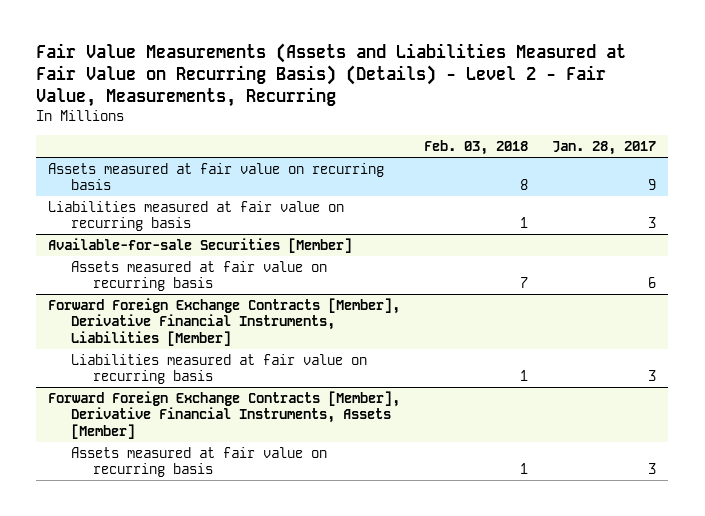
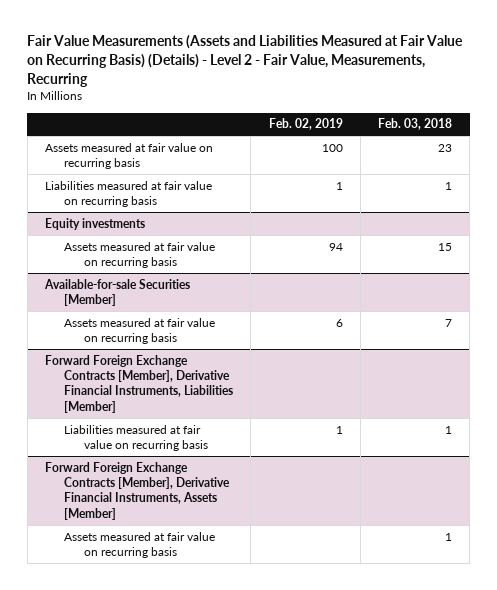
[552,141,657,156] Jan. 28, 2017 -> none
none -> [268,118,343,131] Feb. 02, 2019
[520,179,529,191] 8 -> [437,143,452,152] 23
none -> [44,217,145,230] Equity investments
none -> [64,241,216,269] Assets measured at fair value on recurring basis

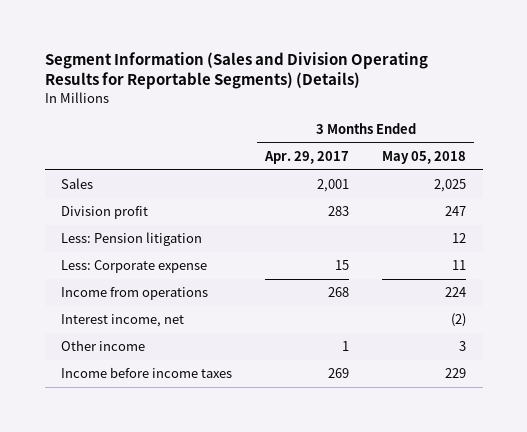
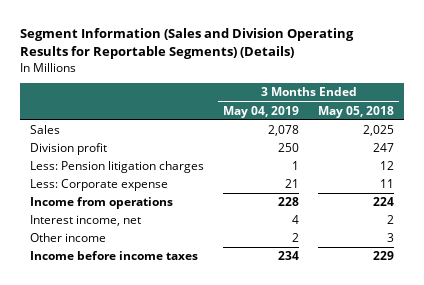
[264,150,350,164] Apr. 29, 2017 -> none
none -> [223,105,300,118] May 04, 2019
[61,232,203,247] Less: Pension litigation -> [29,161,204,174] Less: Pension litigation charges
[451,313,467,328] (2) -> [387,215,395,225] 2

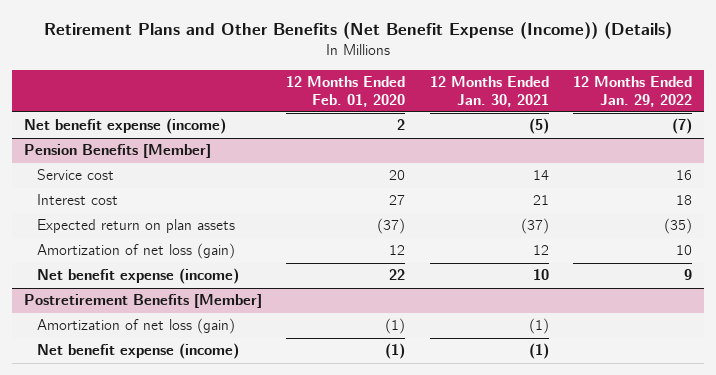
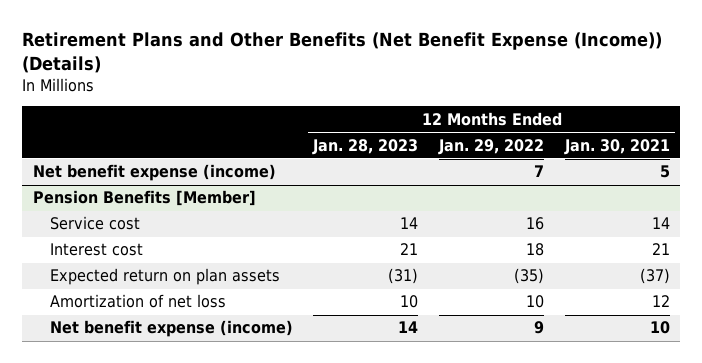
[286,76,406,107] 12 Months Ended Feb. 01, 2020 -> none
none -> [312,138,419,155] Jan. 28, 2023
[528,118,549,135] (5) -> [659,165,670,179] 5
[671,118,692,135] (7) -> [534,165,545,178] 7
[37,243,236,260] Amortization of net loss (gain) -> [49,294,226,309] Amortization of net loss
[24,294,263,309] Postretirement Benefits [Member] -> none
[37,318,236,335] Amortization of net loss (gain) -> none
[37,343,240,360] Net benefit expense (income) -> none

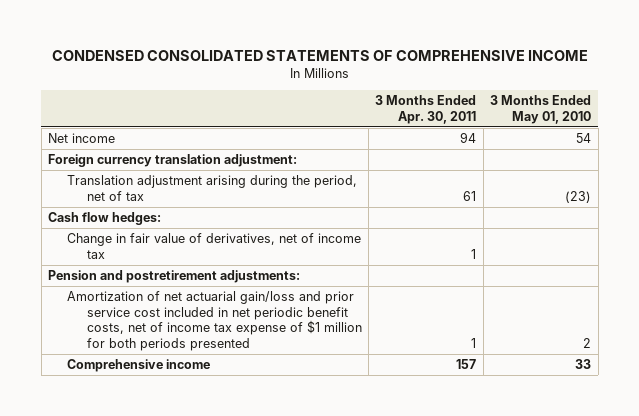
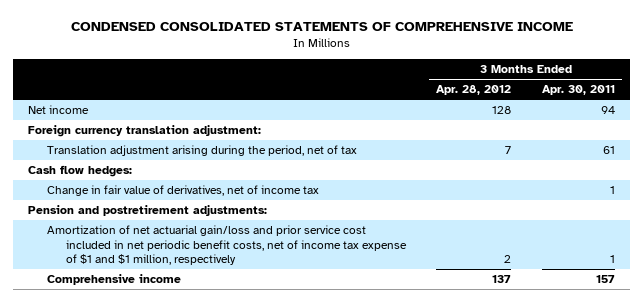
[490,95,592,124] 3 Months Ended May 01, 2010 -> none
none -> [436,85,512,96] Apr. 28, 2012
[67,291,362,351] Amortization of net actuarial gain/loss and prior service cost included in net periodic benefit costs, net of income tax expense of $1 million for both periods presented -> [47,225,407,266] Amortization of net actuarial gain/loss and prior service cost included in net periodic benefit costs, net of income tax expense of $1 and $1 million, respectively

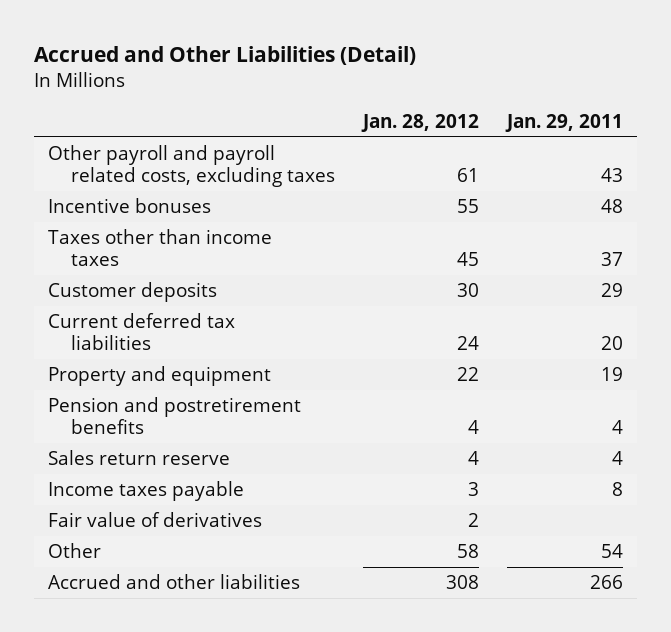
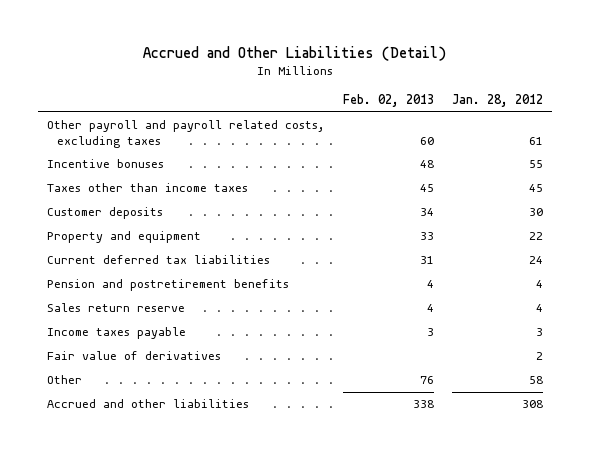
[505,113,624,132] Jan. 29, 2011 -> none
none -> [343,94,435,108] Feb. 02, 2013
[47,313,235,351] Current deferred tax liabilities -> [47,255,271,265] Current deferred tax liabilities

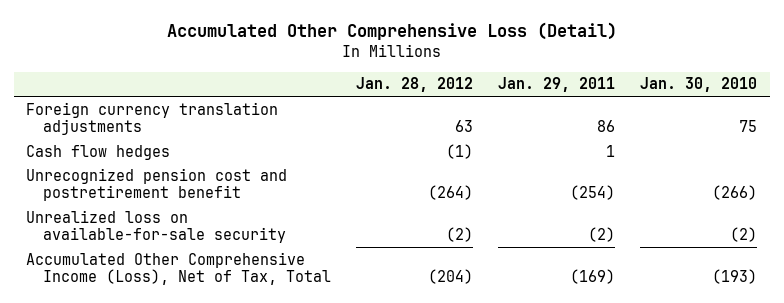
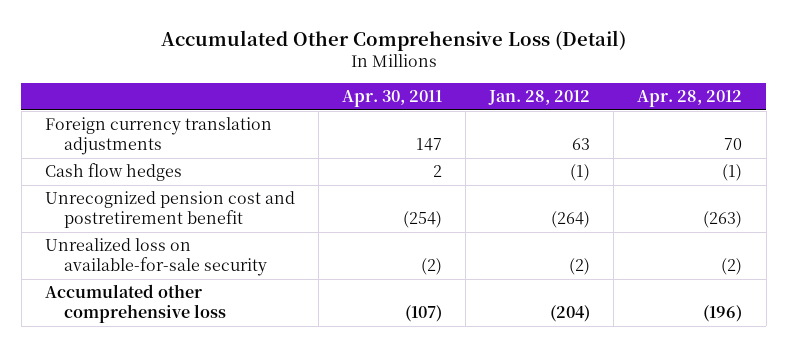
[498,77,616,93] Jan. 29, 2011 -> none
[640,77,758,93] Jan. 30, 2010 -> none
none -> [341,90,442,108] Apr. 30, 2011
none -> [637,90,743,108] Apr. 28, 2012
[26,251,331,286] Accumulated Other Comprehensive Income (Loss), Net of Tax, Total -> [44,284,227,323] Accumulated other comprehensive loss

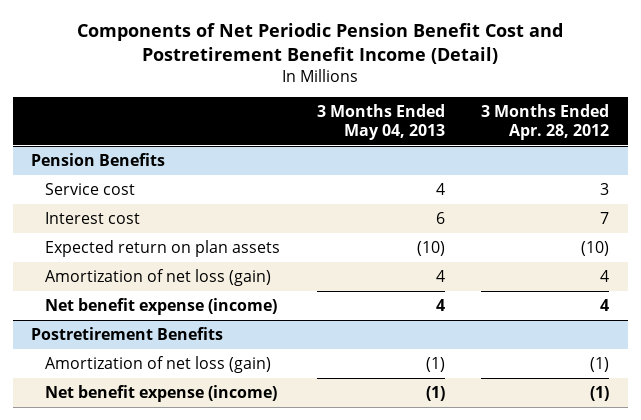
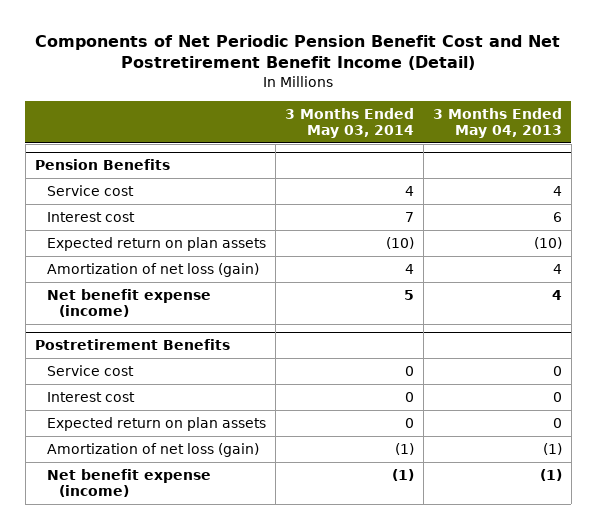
[77,23,564,65] Components of Net Periodic Pension Benefit Cost and Postretirement Benefit Income (Detail) -> [35,34,561,71] Components of Net Periodic Pension Benefit Cost and Net Postretirement Benefit Income (Detail)
[481,104,610,140] 3 Months Ended Apr. 28, 2012 -> none
none -> [284,107,414,138] 3 Months Ended May 03, 2014
none -> [46,365,134,377] Service cost
none -> [46,392,135,403] Interest cost
none -> [46,417,266,432] Expected return on plan assets

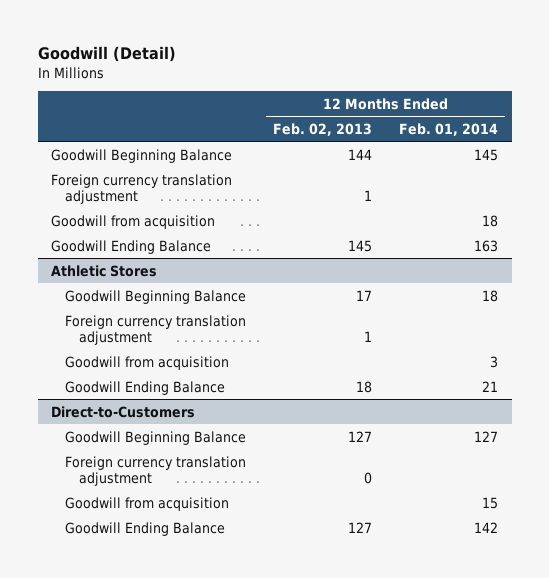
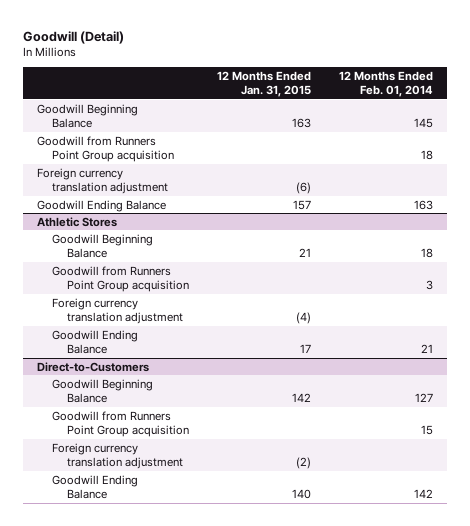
[273,122,373,136] Feb. 02, 2013 -> none
none -> [217,70,312,98] 12 Months Ended Jan. 31, 2015
none -> [37,135,175,162] Goodwill from Runners Point Group acquisition
[51,214,216,229] Goodwill from acquisition -> none
none -> [52,265,189,292] Goodwill from Runners Point Group acquisition
[65,355,230,370] Goodwill from acquisition -> none
none -> [52,410,189,437] Goodwill from Runners Point Group acquisition
[65,496,230,511] Goodwill from acquisition -> none

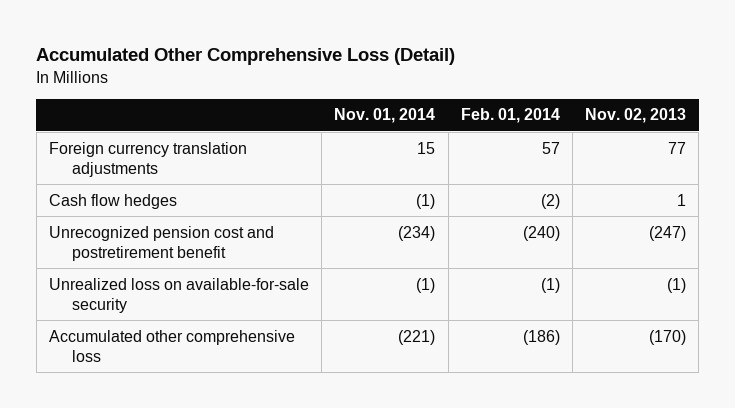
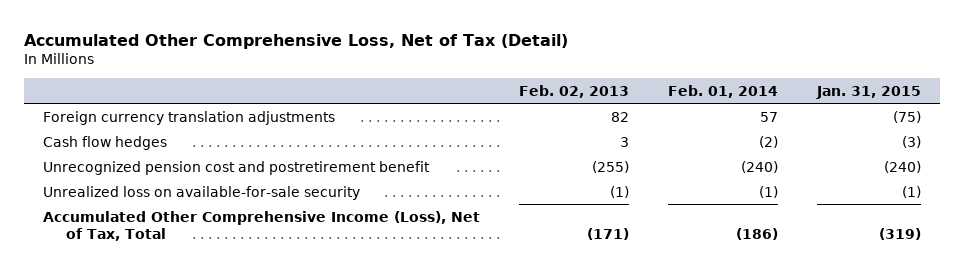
[36,48,456,66] Accumulated Other Comprehensive Loss (Detail) -> [23,33,568,49] Accumulated Other Comprehensive Loss, Net of Tax (Detail)
[334,108,436,124] Nov. 01, 2014 -> none
[585,108,687,124] Nov. 02, 2013 -> none
none -> [519,84,630,98] Feb. 02, 2013
none -> [815,85,921,99] Jan. 31, 2015
[49,329,296,362] Accumulated other comprehensive loss -> [43,210,481,241] Accumulated Other Comprehensive Income (Loss), Net of Tax, Total

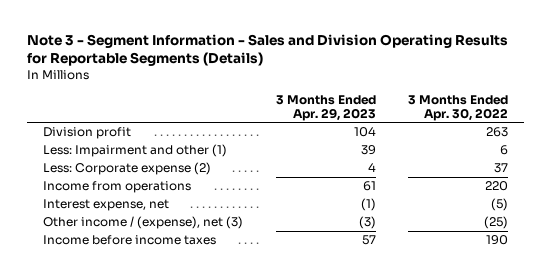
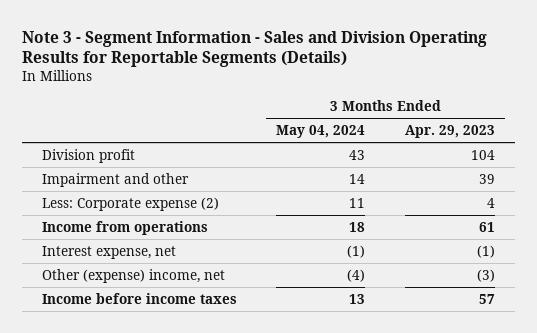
[408,95,509,121] 3 Months Ended Apr. 30, 2022 -> none
none -> [276,124,366,138] May 04, 2024
[43,144,228,158] Less: Impairment and other (1) -> [41,172,189,187] Impairment and other
[43,216,244,230] Other income / (expense), net (3) -> [41,268,225,283] Other (expense) income, net

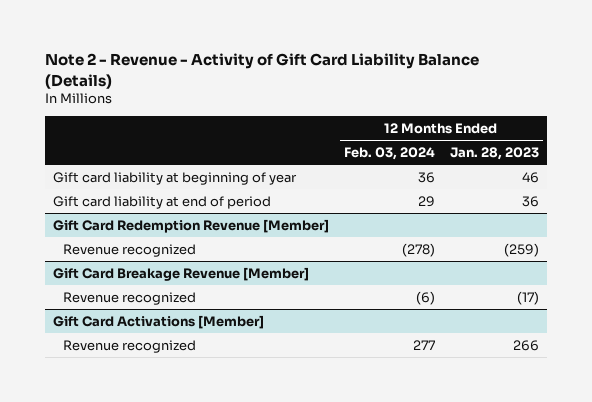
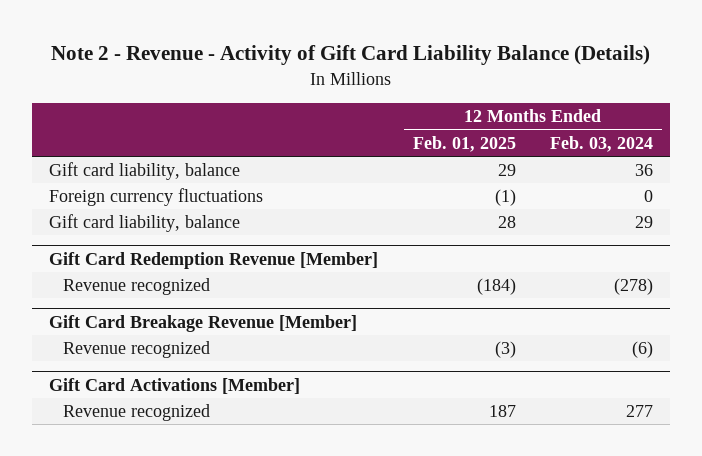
[450,147,540,161] Jan. 28, 2023 -> none
none -> [412,135,516,152] Feb. 01, 2025
[52,171,297,185] Gift card liability at beginning of year -> [49,162,241,181] Gift card liability, balance
none -> [49,188,264,207] Foreign currency fluctuations
[52,195,271,209] Gift card liability at end of period -> [49,214,241,233] Gift card liability, balance

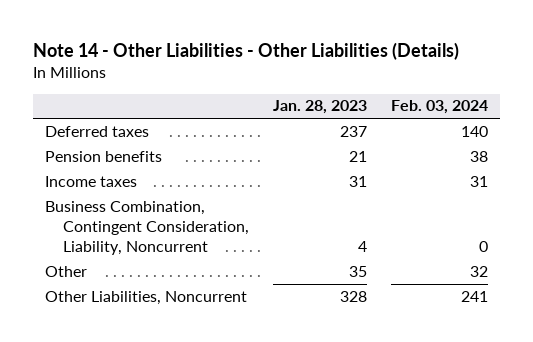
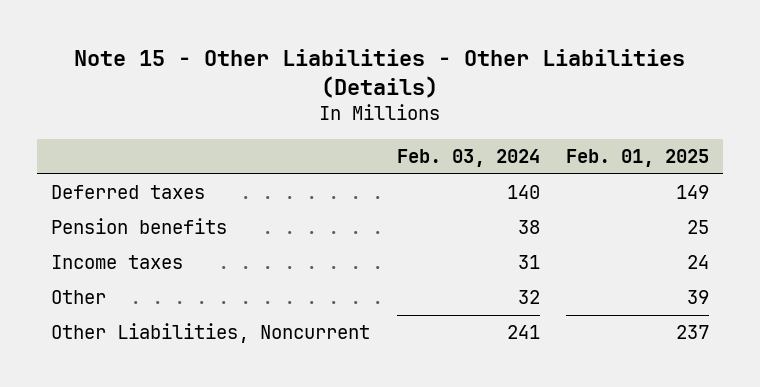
[33,42,460,61] Note 14 - Other Liabilities - Other Liabilities (Details) -> [74,49,686,98] Note 15 - Other Liabilities - Other Liabilities (Details)
[273,100,368,115] Jan. 28, 2023 -> none
none -> [566,148,710,167] Feb. 01, 2025
[45,200,250,255] Business Combination, Contingent Consideration, Liability, Noncurrent -> none

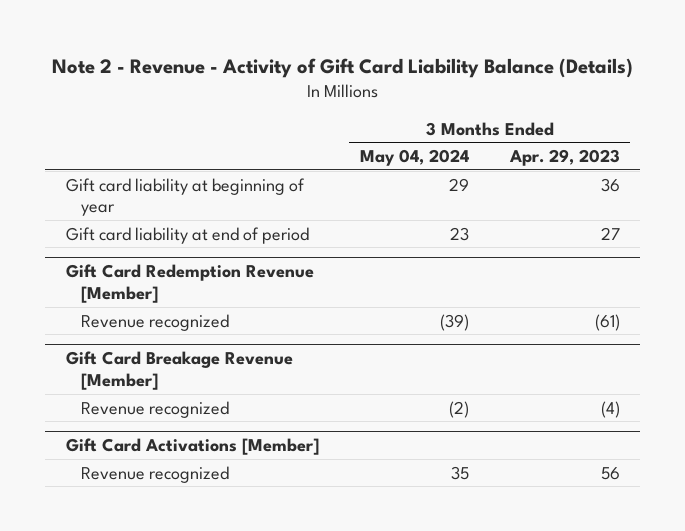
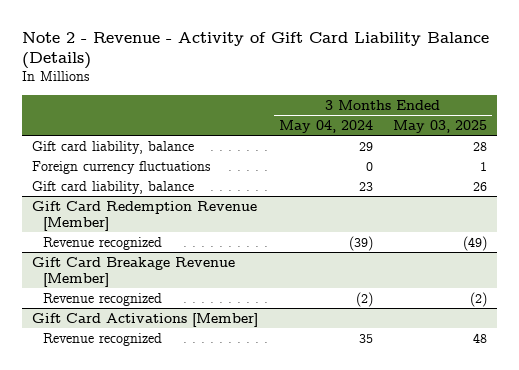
[508,149,620,167] Apr. 29, 2023 -> none
none -> [393,119,488,133] May 03, 2025
[65,177,305,217] Gift card liability at beginning of year -> [32,140,195,154] Gift card liability, balance
none -> [32,160,212,174] Foreign currency fluctuations
[65,226,309,244] Gift card liability at end of period -> [32,180,195,194] Gift card liability, balance

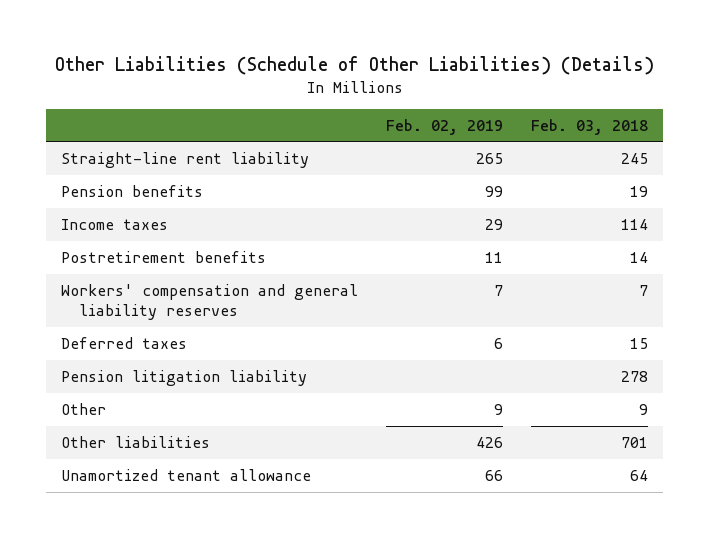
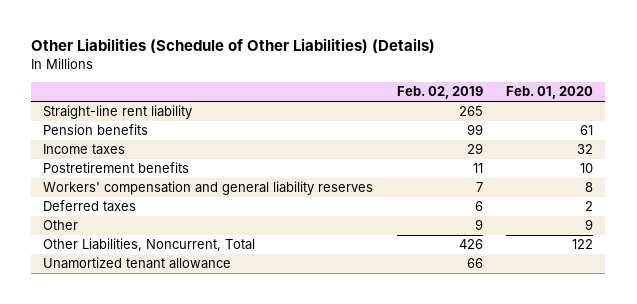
[531,118,649,135] Feb. 03, 2018 -> none
none -> [506,86,594,100] Feb. 01, 2020
[60,369,307,386] Pension litigation liability -> none
[60,435,210,448] Other liabilities -> [43,238,256,252] Other Liabilities, Noncurrent, Total

